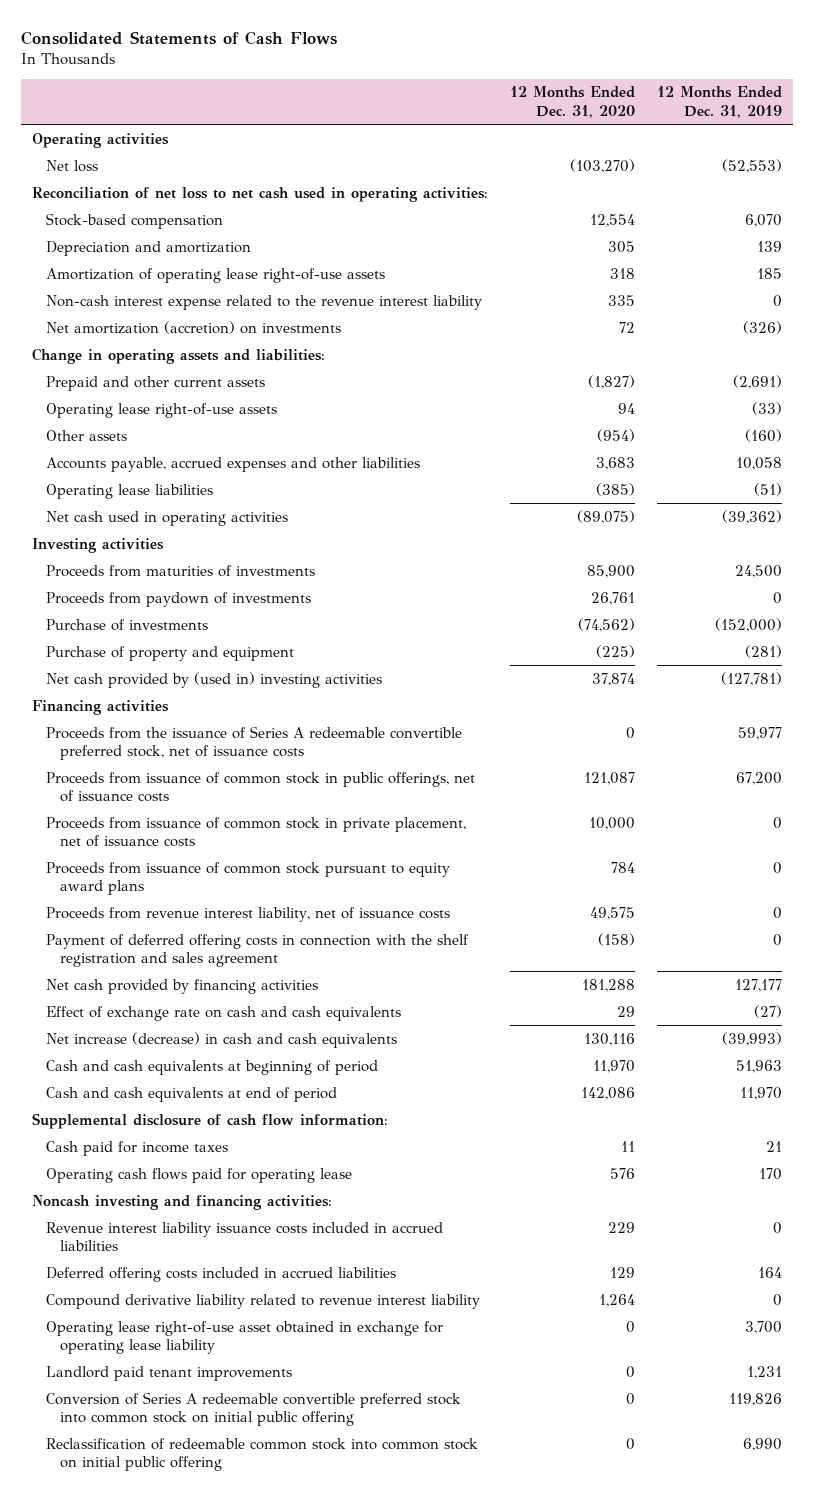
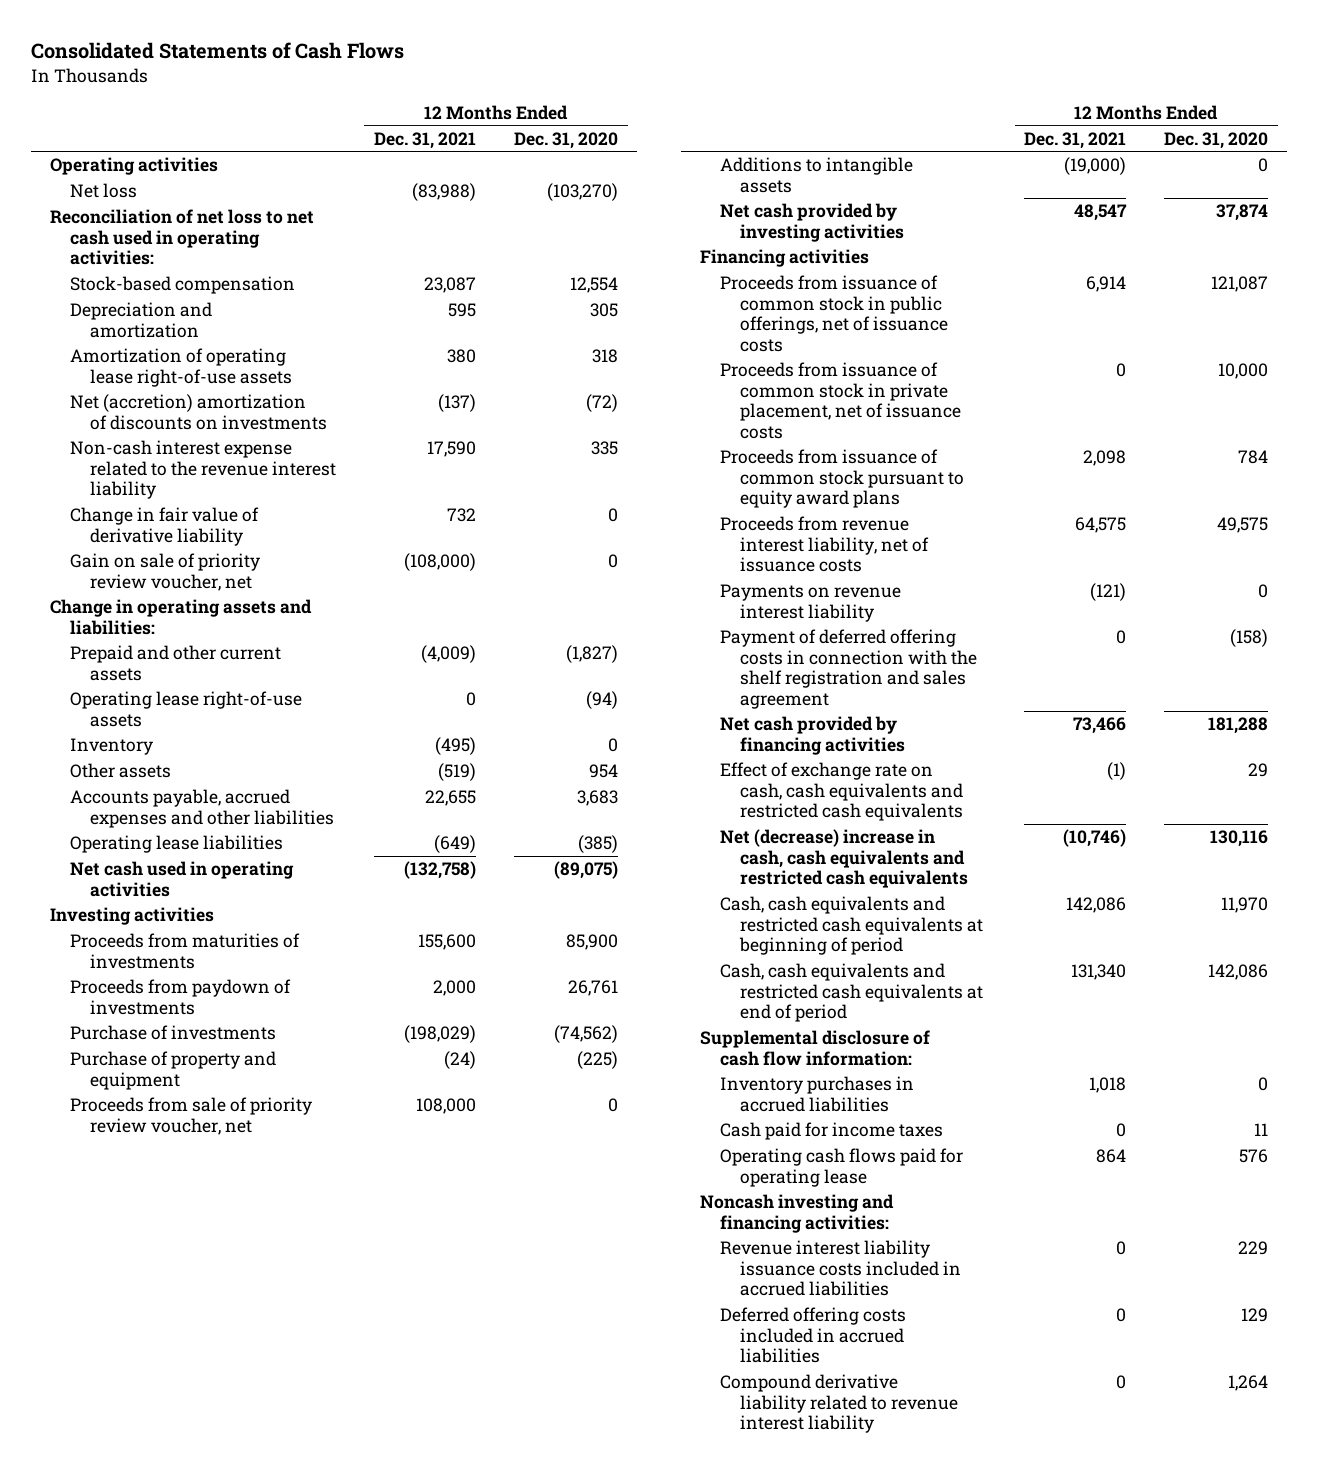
[657,86,783,118] 12 Months Ended Dec. 31, 2019 -> none
none -> [374,131,477,149] Dec. 31, 2021
none -> [69,394,327,430] Net (accretion) amortization of discounts on investments
[45,320,341,334] Net amortization (accretion) on investments -> none
none -> [69,507,259,546] Change in fair value of derivative liability
none -> [69,553,260,591] Gain on sale of priority review voucher, net
[618,402,636,414] 94 -> [586,691,619,710] (94)
none -> [69,738,153,756] Inventory
[597,428,636,442] (954) -> [589,764,619,779] 954
none -> [69,1097,312,1135] Proceeds from sale of priority review voucher, net
none -> [720,157,914,193] Additions to intangible assets
[45,671,382,688] Net cash provided by (used in) investing activities -> [720,203,904,242] Net cash provided by investing activities
[45,725,462,760] Proceeds from the issuance of Series A redeemable convertible preferred stock, net of issuance costs -> none
none -> [720,584,902,622] Payments on revenue interest liability
[45,1005,401,1021] Effect of exchange rate on cash and cash equivalents -> [720,762,963,822] Effect of exchange rate on cash, cash equivalents and restricted cash equivalents
[45,1031,397,1048] Net increase (decrease) in cash and cash equivalents -> [720,829,968,889] Net (decrease) increase in cash, cash equivalents and restricted cash equivalents
[45,1059,378,1075] Cash and cash equivalents at beginning of period -> [720,896,983,956] Cash, cash equivalents and restricted cash equivalents at beginning of period
[45,1086,337,1102] Cash and cash equivalents at end of period -> [720,963,983,1023] Cash, cash equivalents and restricted cash equivalents at end of period
none -> [720,1076,915,1112] Inventory purchases in accrued liabilities
[45,1320,443,1354] Operating lease right-of-use asset obtained in exchange for operating lease liability -> none
[45,1365,292,1381] Landlord paid tenant improvements -> none
[45,1391,461,1426] Conversion of Series A redeemable convertible preferred stock into common stock on initial public offering -> none
[45,1437,478,1471] Reclassification of redeemable common stock into common stock on initial public offering -> none

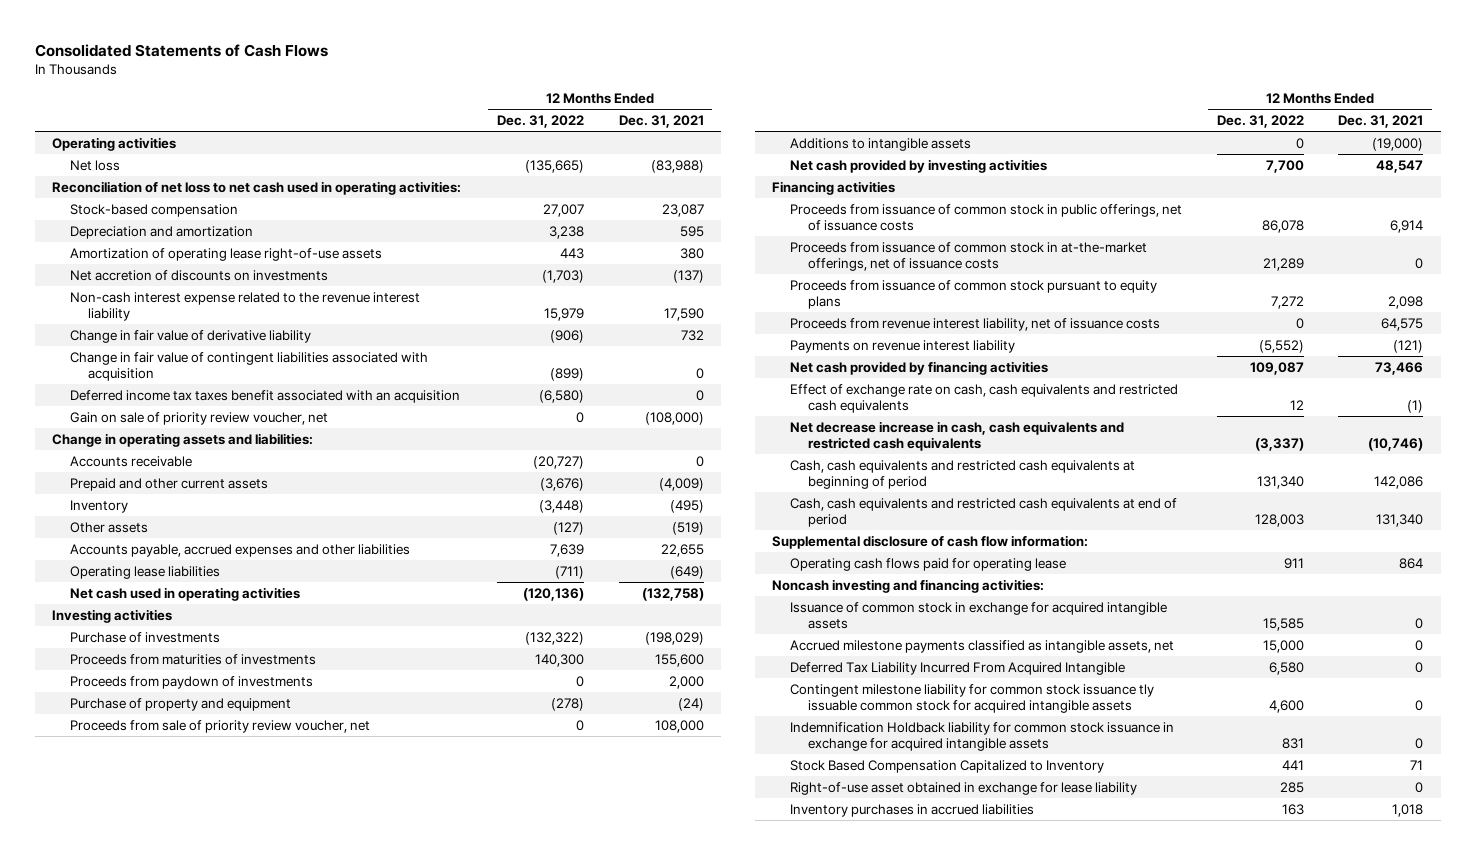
[514,131,619,149] Dec. 31, 2020 -> none
none -> [496,115,584,129] Dec. 31, 2022
[69,394,327,430] Net (accretion) amortization of discounts on investments -> [70,269,329,281] Net accretion of discounts on investments
none -> [70,351,429,382] Change in fair value of contingent liabilities associated with acquisition
none -> [70,389,461,403] Deferred income tax taxes benefit associated with an acquisition
none -> [70,455,193,467] Accounts receivable
[69,691,302,727] Operating lease right-of-use assets -> none
[69,1025,276,1041] Purchase of investments -> [70,631,221,643] Purchase of investments
[720,362,961,439] Proceeds from issuance of common stock in private placement, net of issuance costs -> [789,241,1147,272] Proceeds from issuance of common stock in at-the-market offerings, net of issuance costs
[720,449,964,509] Proceeds from issuance of common stock pursuant to equity award plans -> [789,279,1157,310] Proceeds from issuance of common stock pursuant to equity plans
[720,629,977,709] Payment of deferred offering costs in connection with the shelf registration and sales agreement -> none
[720,829,968,889] Net (decrease) increase in cash, cash equivalents and restricted cash equivalents -> [789,420,1124,452] Net decrease increase in cash, cash equivalents and restricted cash equivalents
[720,1122,944,1141] Cash paid for income taxes -> none
[720,1240,961,1297] Revenue interest liability issuance costs included in accrued liabilities -> none
[720,1307,907,1364] Deferred offering costs included in accrued liabilities -> none
[720,1374,958,1434] Compound derivative liability related to revenue interest liability -> none
none -> [789,601,1167,630] Issuance of common stock in exchange for acquired intangible assets
none -> [789,639,1174,653] Accrued milestone payments classified as intangible assets, net
none -> [789,661,1125,675] Deferred Tax Liability Incurred From Acquired Intangible
none -> [789,683,1154,714] Contingent milestone liability for common stock issuance tly issuable common stock for acquired intangible assets
none -> [789,721,1174,752] Indemnification Holdback liability for common stock issuance in exchange for acquired intangible assets
none -> [789,759,1104,773] Stock Based Compensation Capitalized to Inventory
none -> [789,781,1137,795] Right-of-use asset obtained in exchange for lease liability
[720,1076,915,1112] Inventory purchases in accrued liabilities -> [789,803,1034,817] Inventory purchases in accrued liabilities

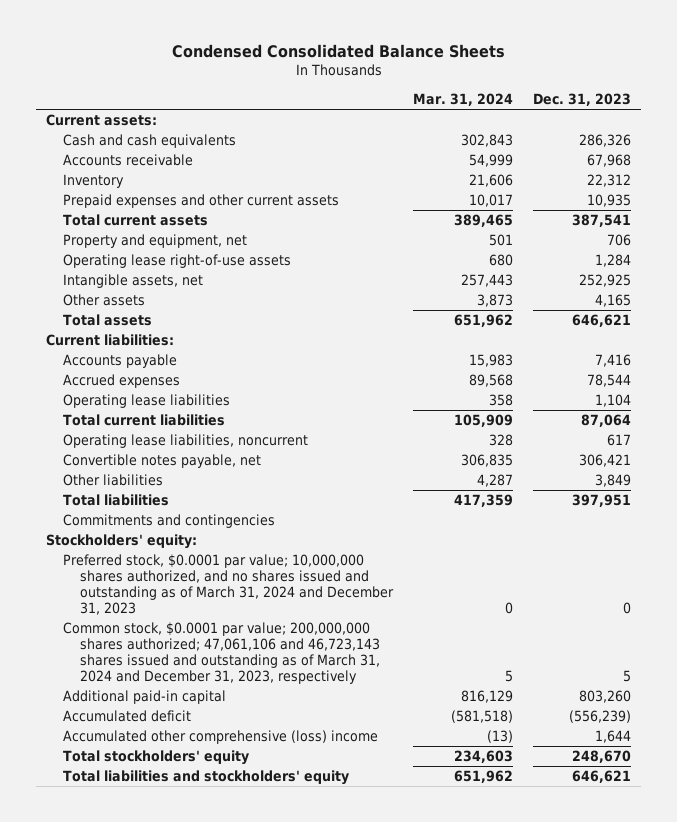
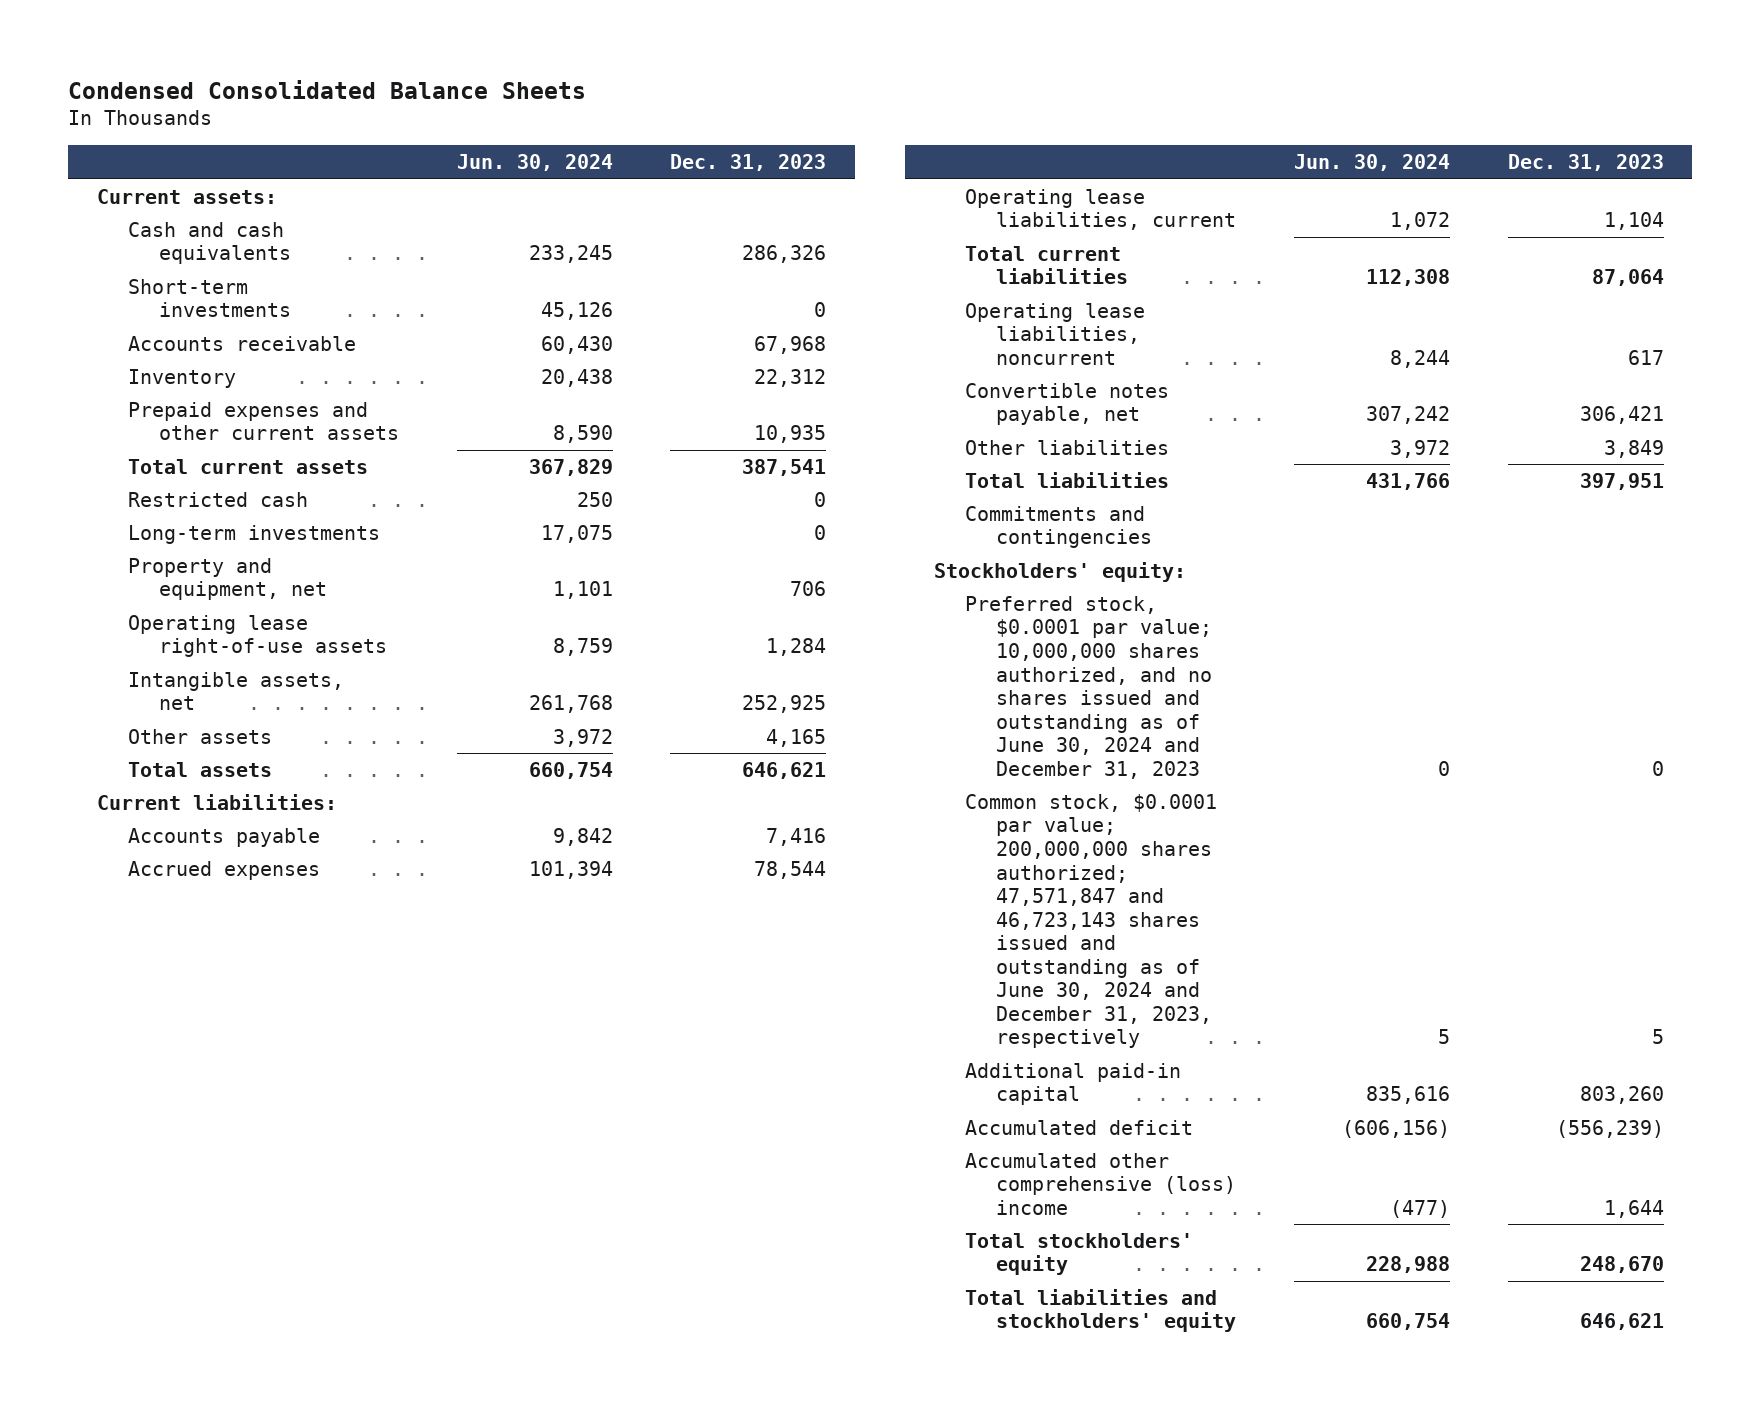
[413,92,514,106] Mar. 31, 2024 -> none
none -> [456,154,613,172] Jun. 30, 2024
none -> [127,278,291,318] Short-term investments
none -> [127,491,308,507] Restricted cash
none -> [127,524,380,544] Long-term investments
[62,394,230,409] Operating lease liabilities -> [964,188,1236,231] Operating lease liabilities, current
[62,554,395,616] Preferred stock, $0.0001 par value; 10,000,000 shares authorized, and no shares issued and outstanding as of March 31, 2024 and December 31, 2023 -> [964,595,1212,779] Preferred stock, $0.0001 par value; 10,000,000 shares authorized, and no shares issued and outstanding as of June 30, 2024 and December 31, 2023
[62,622,381,685] Common stock, $0.0001 par value; 200,000,000 shares authorized; 47,061,106 and 46,723,143 shares issued and outstanding as of March 31, 2024 and December 31, 2023, respectively -> [964,793,1217,1049] Common stock, $0.0001 par value; 200,000,000 shares authorized; 47,571,847 and 46,723,143 shares issued and outstanding as of June 30, 2024 and December 31, 2023, respectively

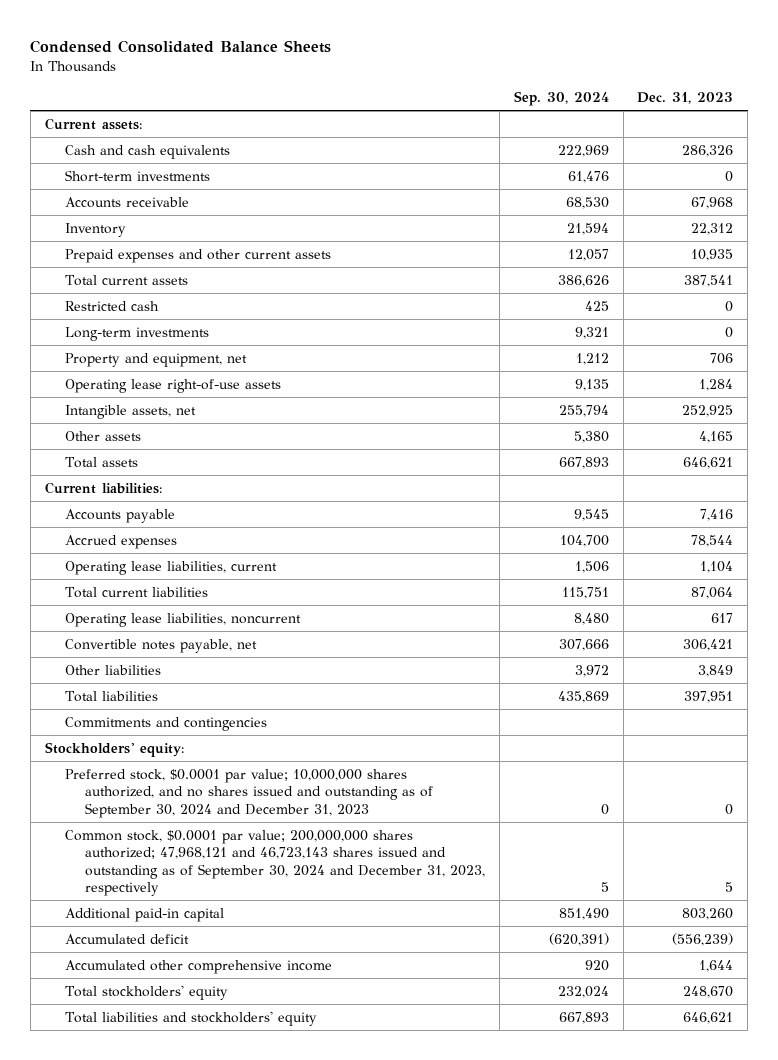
[456,154,613,172] Jun. 30, 2024 -> none
none -> [513,91,609,107] Sep. 30, 2024
[964,595,1212,779] Preferred stock, $0.0001 par value; 10,000,000 shares authorized, and no shares issued and outstanding as of June 30, 2024 and December 31, 2023 -> [64,768,434,818] Preferred stock, $0.0001 par value; 10,000,000 shares authorized, and no shares issued and outstanding as of September 30, 2024 and December 31, 2023
[964,793,1217,1049] Common stock, $0.0001 par value; 200,000,000 shares authorized; 47,571,847 and 46,723,143 shares issued and outstanding as of June 30, 2024 and December 31, 2023, respectively -> [64,829,486,897] Common stock, $0.0001 par value; 200,000,000 shares authorized; 47,968,121 and 46,723,143 shares issued and outstanding as of September 30, 2024 and December 31, 2023, respectively
[964,1152,1236,1215] Accumulated other comprehensive (loss) income -> [64,959,332,974] Accumulated other comprehensive income

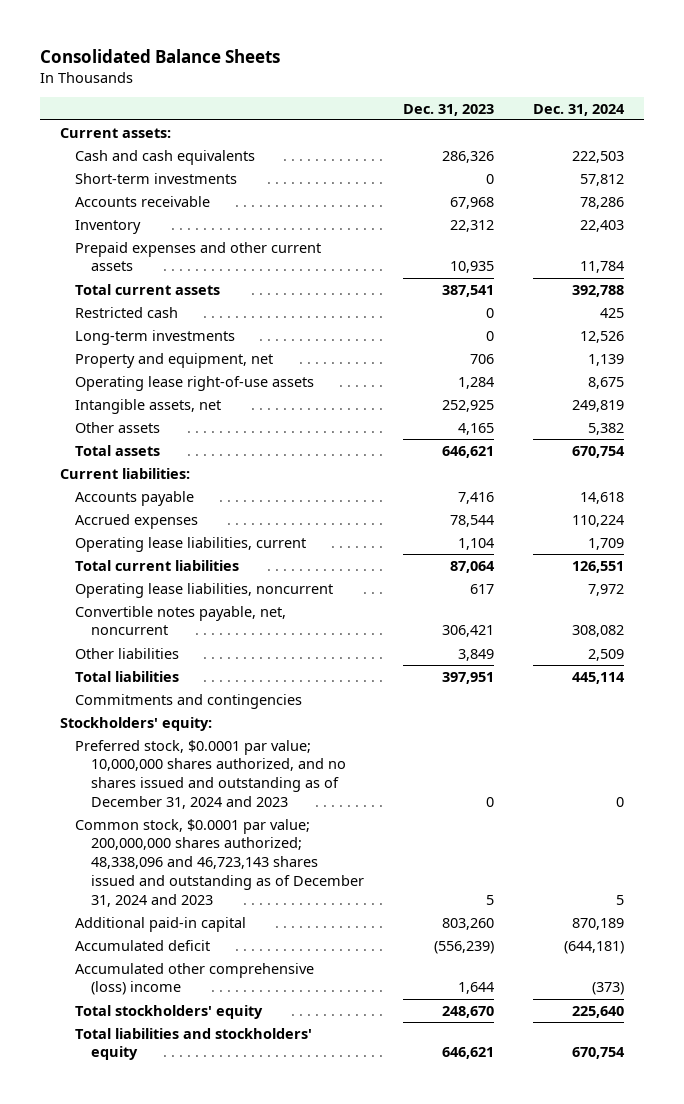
[30,39,332,53] Condensed Consolidated Balance Sheets -> [40,48,281,63] Consolidated Balance Sheets
[513,91,609,107] Sep. 30, 2024 -> none
none -> [533,103,626,116] Dec. 31, 2024
[64,638,257,653] Convertible notes payable, net -> [75,605,287,636] Convertible notes payable, net, noncurrent
[64,768,434,818] Preferred stock, $0.0001 par value; 10,000,000 shares authorized, and no shares issued and outstanding as of September 30, 2024 and December 31, 2023 -> [75,739,346,810] Preferred stock, $0.0001 par value; 10,000,000 shares authorized, and no shares issued and outstanding as of December 31, 2024 and 2023
[64,829,486,897] Common stock, $0.0001 par value; 200,000,000 shares authorized; 47,968,121 and 46,723,143 shares issued and outstanding as of September 30, 2024 and December 31, 2023, respectively -> [75,818,364,908] Common stock, $0.0001 par value; 200,000,000 shares authorized; 48,338,096 and 46,723,143 shares issued and outstanding as of December 31, 2024 and 2023
[64,959,332,974] Accumulated other comprehensive income -> [75,962,315,996] Accumulated other comprehensive (loss) income

